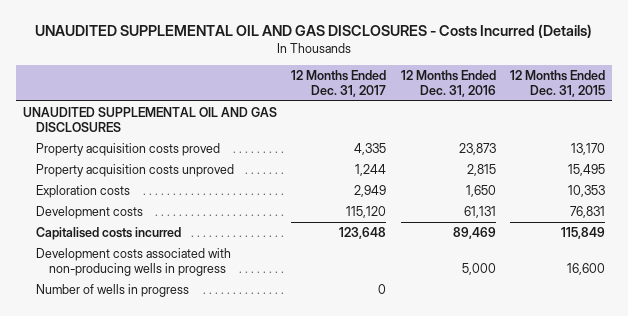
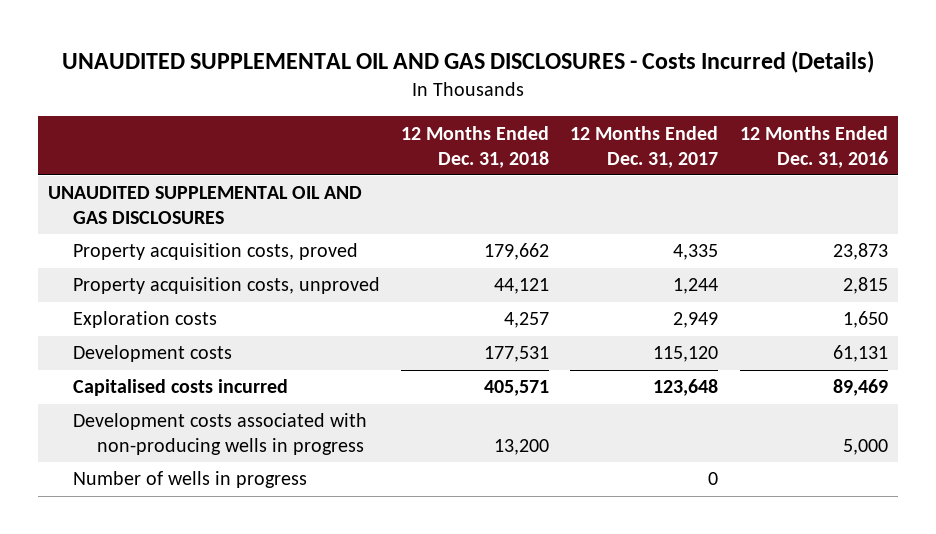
[509,70,605,98] 12 Months Ended Dec. 31, 2015 -> none
none -> [401,125,550,168] 12 Months Ended Dec. 31, 2018
[36,142,221,156] Property acquisition costs proved -> [72,243,358,261] Property acquisition costs, proved
[36,163,235,177] Property acquisition costs unproved -> [72,277,380,295] Property acquisition costs, unproved

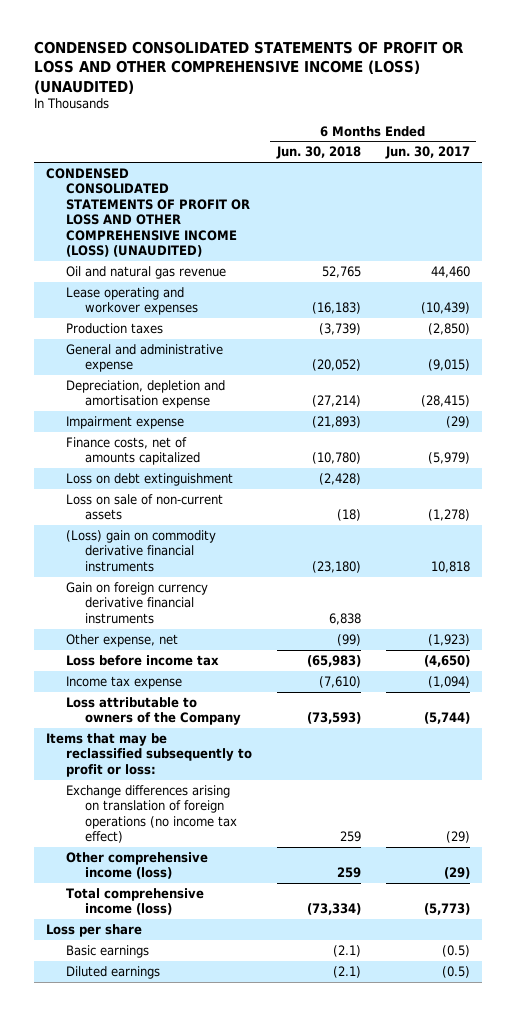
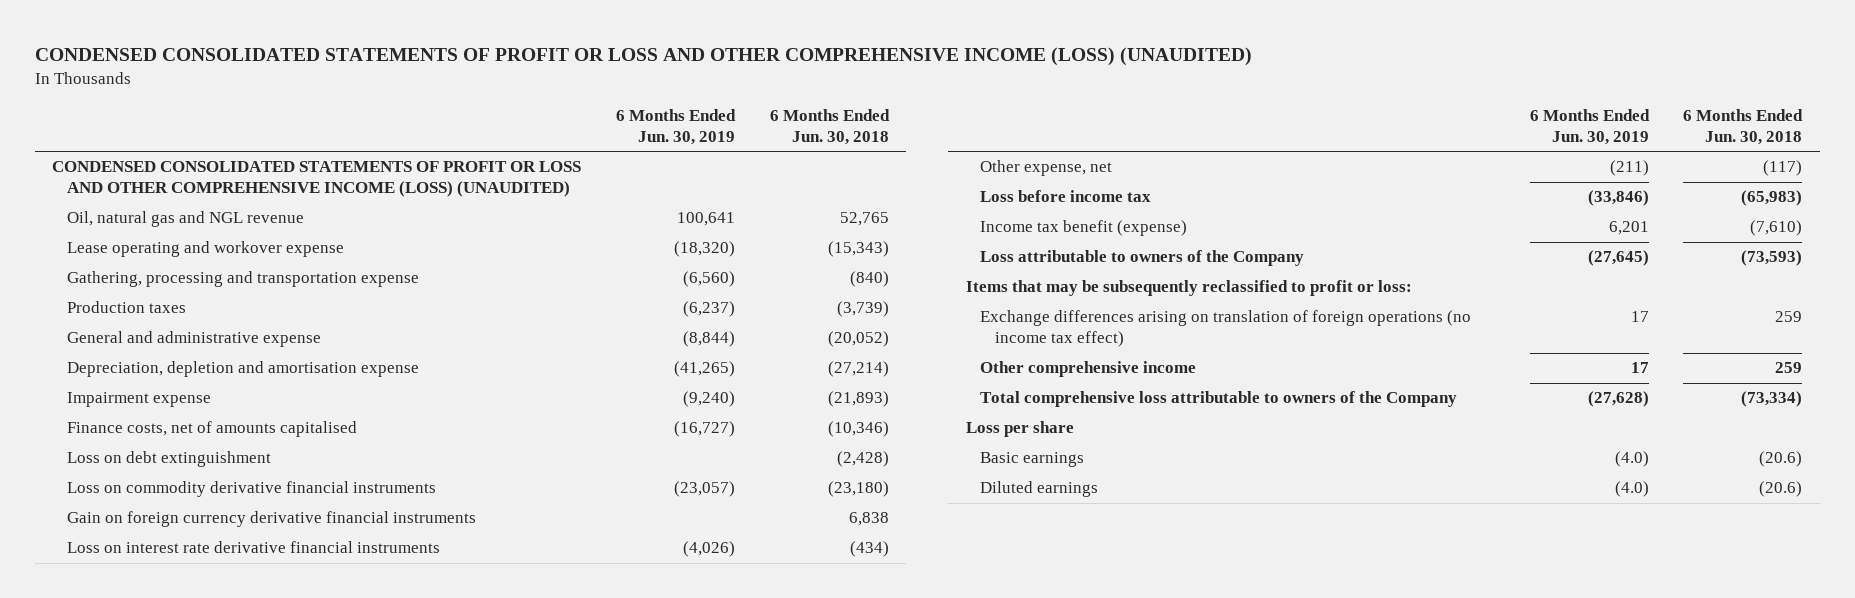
[384,146,470,160] Jun. 30, 2017 -> none
none -> [616,108,737,145] 6 Months Ended Jun. 30, 2019
[65,265,226,279] Oil and natural gas revenue -> [66,211,304,228] Oil, natural gas and NGL revenue
[65,286,199,316] Lease operating and workover expenses -> [66,241,344,258] Lease operating and workover expense
[311,302,361,315] (16,183) -> [827,241,889,258] (15,343)
none -> [66,271,419,288] Gathering, processing and transportation expense
[65,436,201,466] Finance costs, net of amounts capitalized -> [66,421,357,438] Finance costs, net of amounts capitalised
[311,452,361,465] (10,780) -> [827,421,889,438] (10,346)
[65,493,223,521] Loss on sale of non-current assets -> none
[65,529,216,572] (Loss) gain on commodity derivative financial instruments -> [66,481,436,498] Loss on commodity derivative financial instruments
none -> [66,541,440,554] Loss on interest rate derivative financial instruments
[336,633,361,646] (99) -> [1763,160,1803,177] (117)
[65,675,182,689] Income tax expense -> [980,220,1188,237] Income tax benefit (expense)
[46,732,252,777] Items that may be reclassified subsequently to profit or loss: -> [965,280,1412,297] Items that may be subsequently reclassified to profit or loss:
[65,851,208,880] Other comprehensive income (loss) -> [980,361,1197,378] Other comprehensive income
[65,887,204,916] Total comprehensive income (loss) -> [980,391,1458,408] Total comprehensive loss attributable to owners of the Company
[332,944,361,957] (2.1) -> [1759,451,1803,468] (20.6)
[332,965,361,978] (2.1) -> [1759,481,1803,498] (20.6)

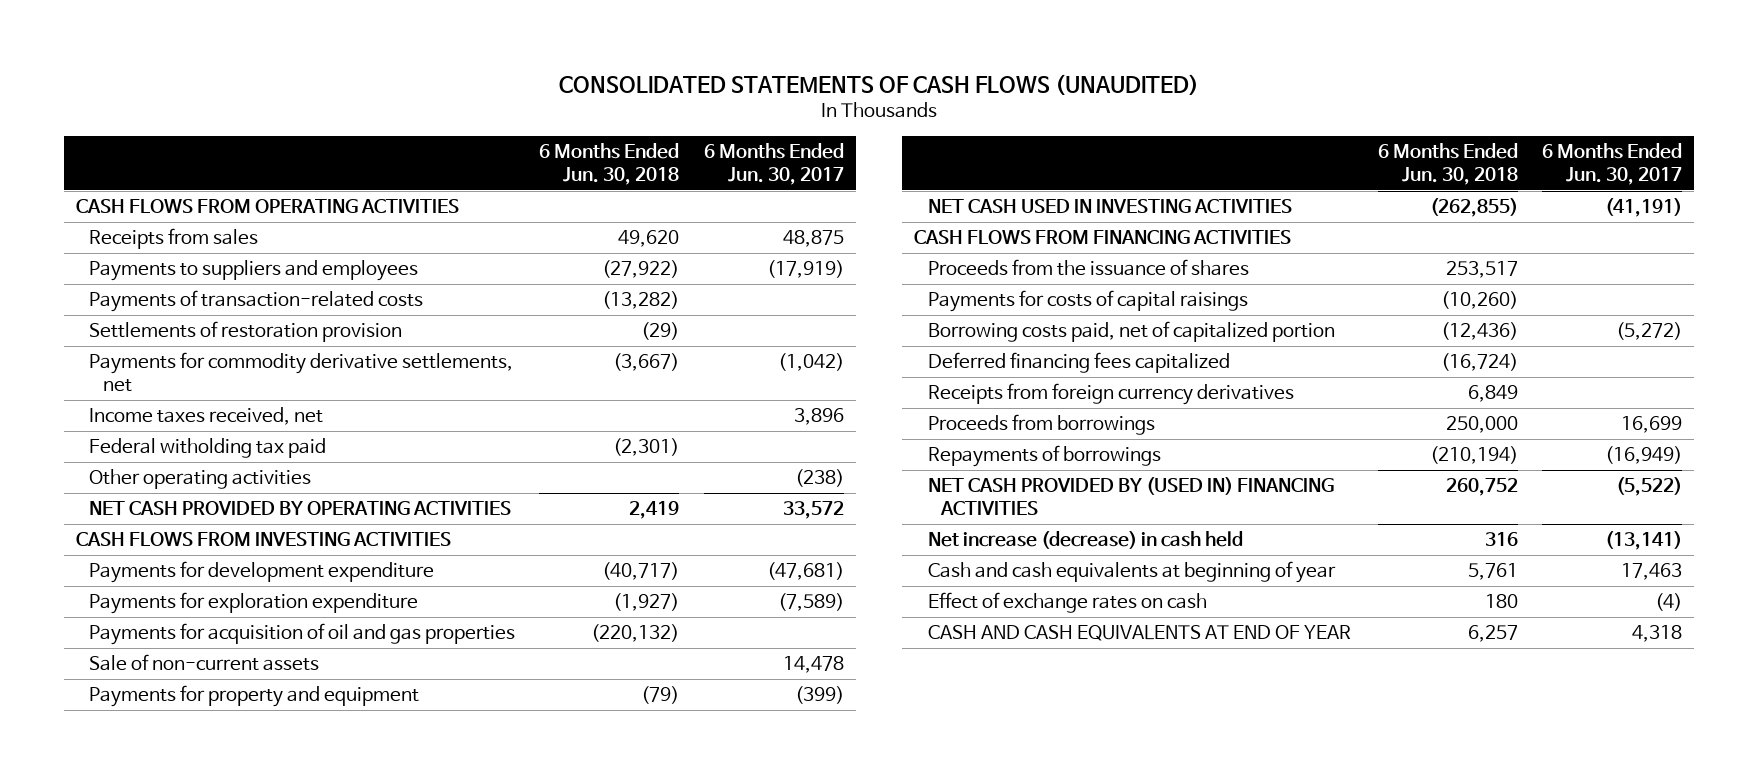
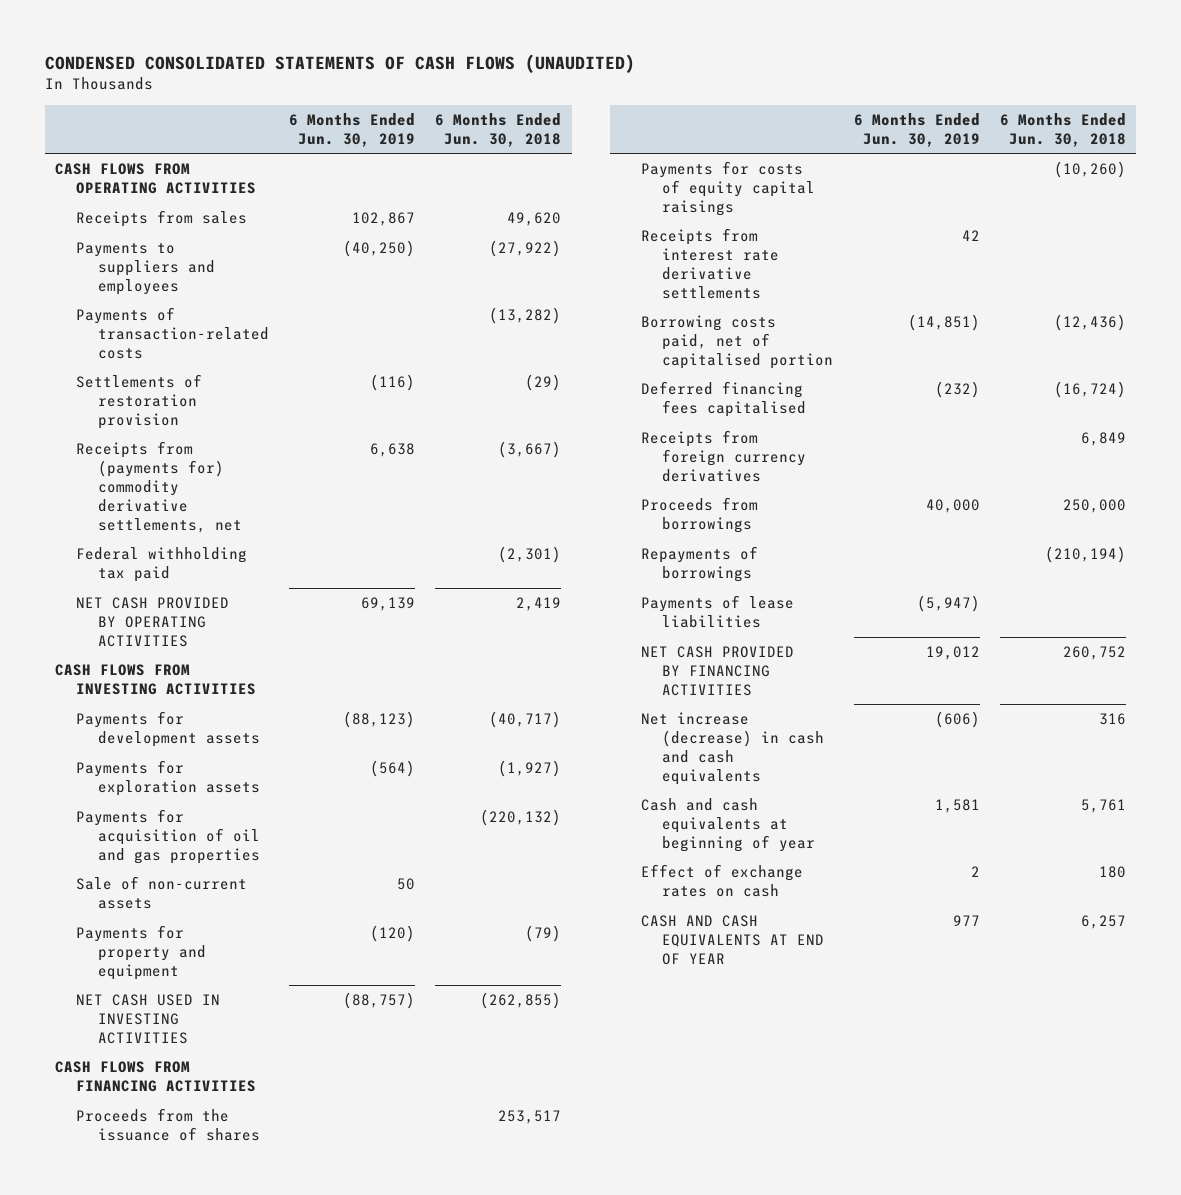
[558,74,1199,96] CONSOLIDATED STATEMENTS OF CASH FLOWS (UNAUDITED) -> [45,53,636,73] CONDENSED CONSOLIDATED STATEMENTS OF CASH FLOWS (UNAUDITED)
[703,143,844,186] 6 Months Ended Jun. 30, 2017 -> none
none -> [289,112,416,147] 6 Months Ended Jun. 30, 2019
[89,407,324,426] Income taxes received, net -> none
[89,469,312,490] Other operating activities -> none
[89,352,514,393] Payments for commodity derivative settlements, net -> [76,441,242,533] Receipts from (payments for) commodity derivative settlements, net
[89,438,327,459] Federal witholding tax paid -> [76,547,248,583] Federal withholding tax paid
[89,561,435,584] Payments for development expenditure -> [76,711,260,748] Payments for development assets
[89,592,419,615] Payments for exploration expenditure -> [76,760,260,797] Payments for exploration assets
[927,290,1248,313] Payments for costs of capital raisings -> [641,161,816,216] Payments for costs of equity capital raisings
none -> [641,228,780,299] Receipts from interest rate derivative settlements
[927,321,1335,343] Borrowing costs paid, net of capitalized portion -> [641,315,834,369] Borrowing costs paid, net of capitalised portion
[927,352,1230,374] Deferred financing fees capitalized -> [641,381,807,418] Deferred financing fees capitalised
none -> [641,595,795,629] Payments of lease liabilities
[927,477,1334,516] NET CASH PROVIDED BY (USED IN) FINANCING ACTIVITIES -> [641,646,795,696] NET CASH PROVIDED BY FINANCING ACTIVITIES
[927,531,1243,550] Net increase (decrease) in cash held -> [641,712,825,785] Net increase (decrease) in cash and cash equivalents

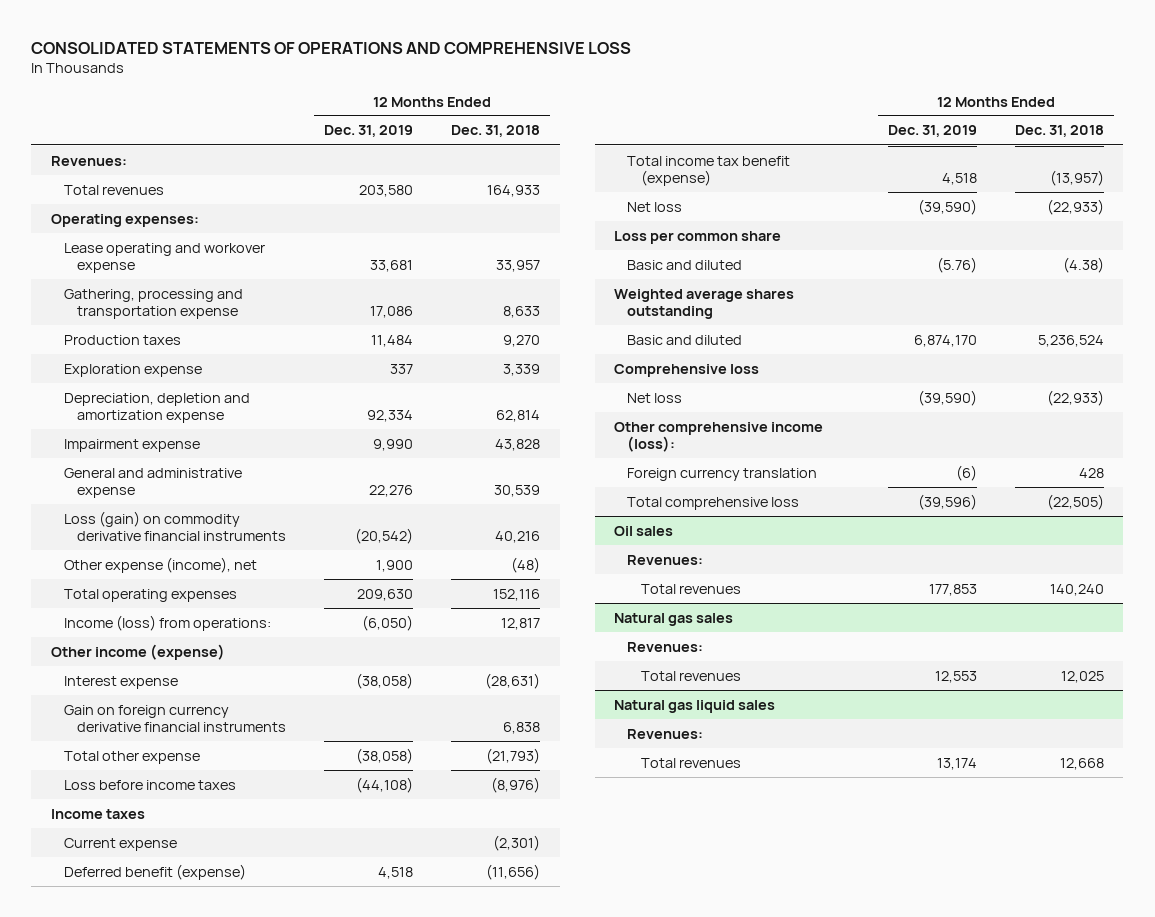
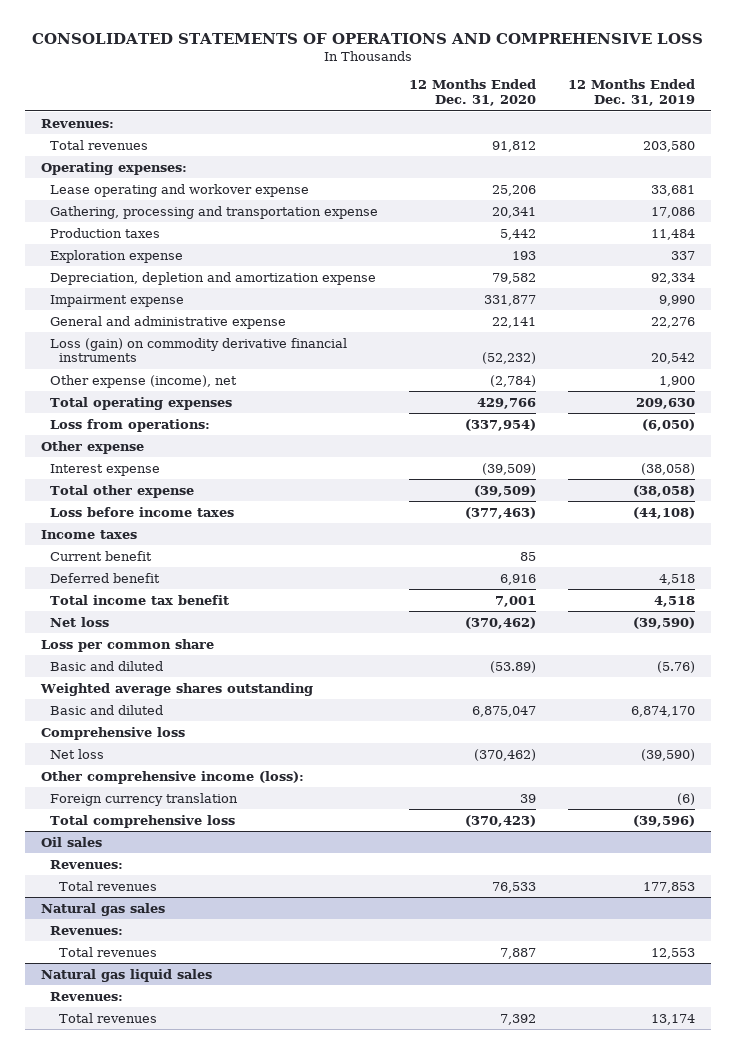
[451,125,541,138] Dec. 31, 2018 -> none
none -> [409,79,537,106] 12 Months Ended Dec. 31, 2020
[355,528,414,545] (20,542) -> [650,353,695,365] 20,542
[63,614,271,631] Income (loss) from operations: -> [49,418,210,432] Loss from operations:
[50,643,225,660] Other income (expense) -> [40,440,144,454] Other expense
[63,704,286,733] Gain on foreign currency derivative financial instruments -> none
[63,837,177,851] Current expense -> [49,550,152,561] Current benefit
[63,863,246,880] Deferred benefit (expense) -> [49,572,160,583] Deferred benefit
[627,155,791,187] Total income tax benefit (expense) -> [49,594,229,605] Total income tax benefit

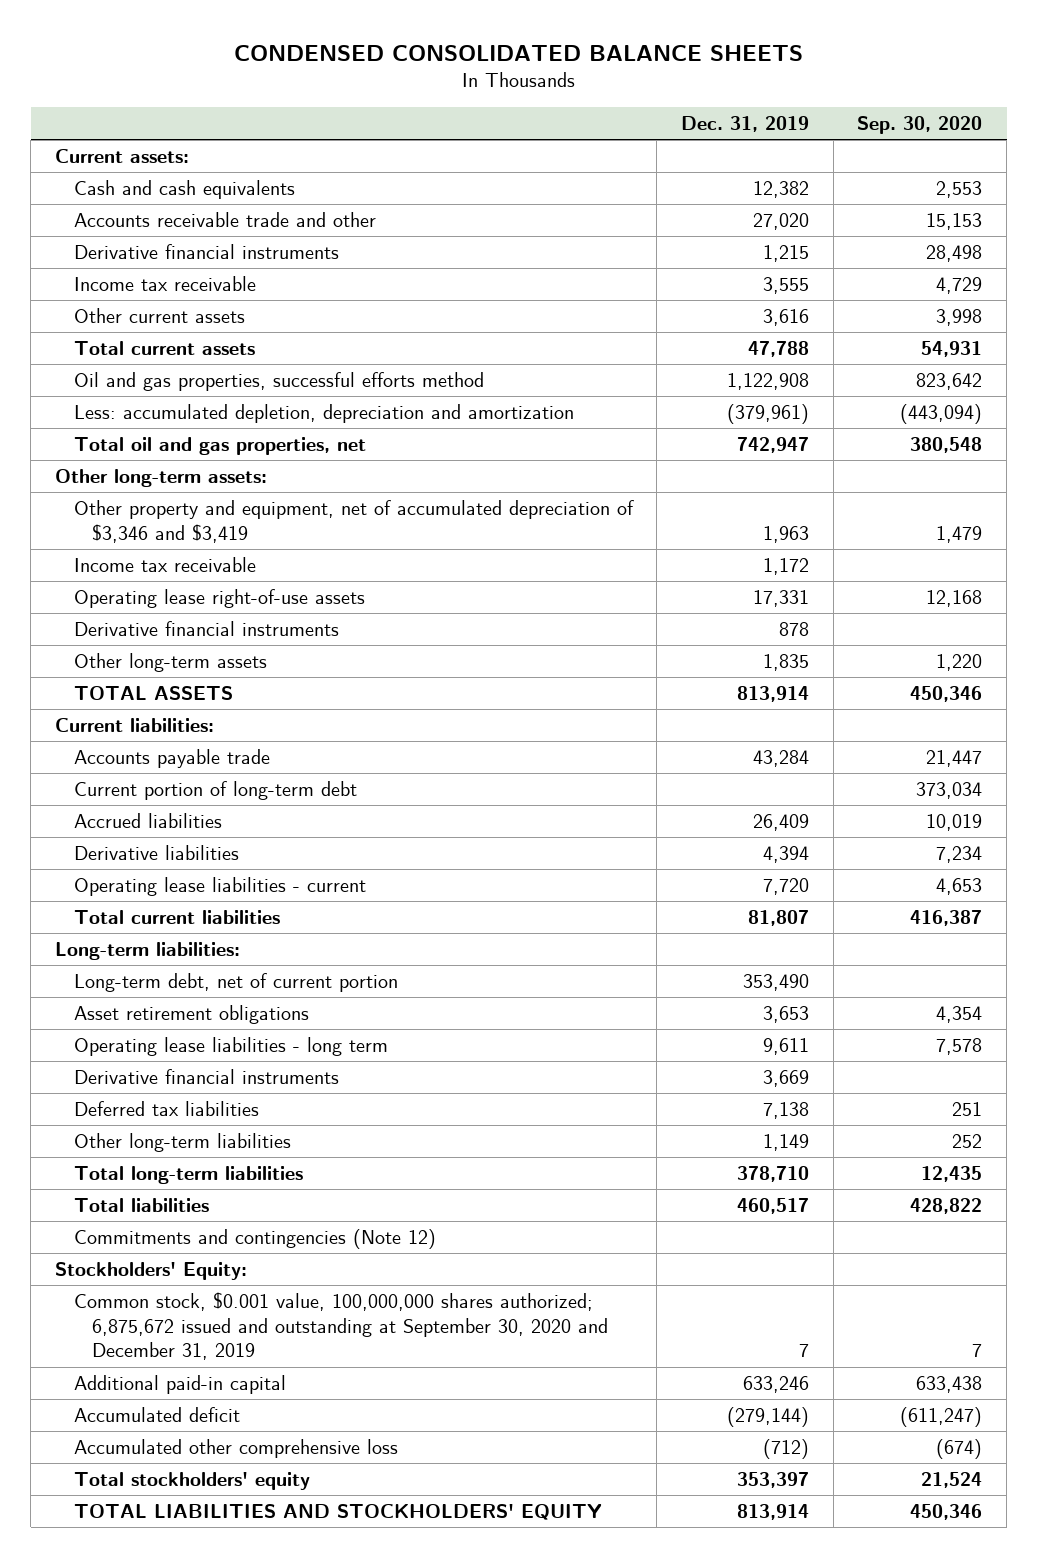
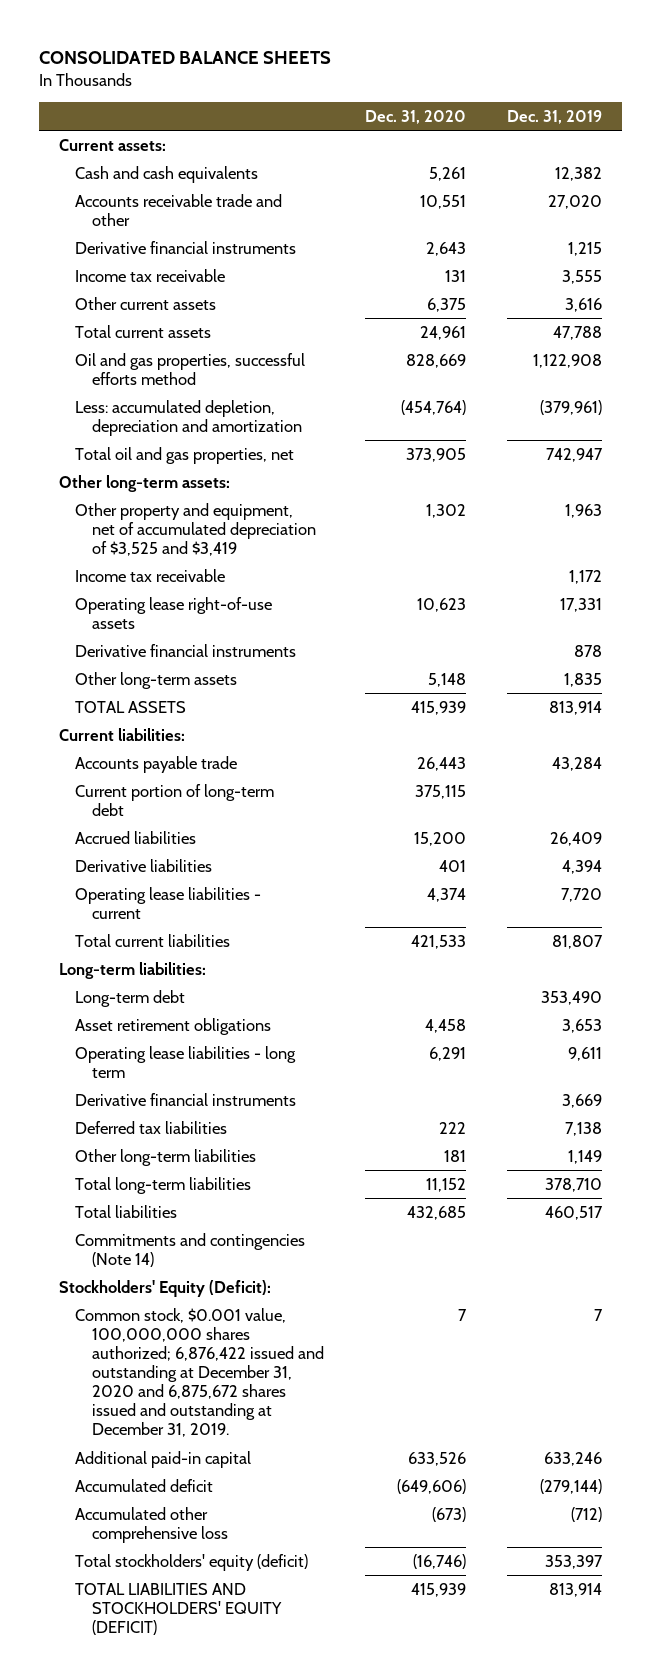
[233,45,803,62] CONDENSED CONSOLIDATED BALANCE SHEETS -> [38,50,331,64] CONSOLIDATED BALANCE SHEETS
[857,115,983,134] Sep. 30, 2020 -> none
none -> [364,109,466,124] Dec. 31, 2020
[73,499,634,543] Other property and equipment, net of accumulated depreciation of $3,346 and $3,419 -> [75,502,316,556] Other property and equipment, net of accumulated depreciation of $3,525 and $3,419
[73,972,398,992] Long-term debt, net of current portion -> [75,989,186,1007] Long-term debt
[73,1228,436,1249] Commitments and contingencies (Note 12) -> [75,1232,306,1267] Commitments and contingencies (Note 14)
[54,1261,247,1280] Stockholders' Equity: -> [59,1279,272,1297] Stockholders' Equity (Deficit):
[73,1291,609,1361] Common stock, $0.001 value, 100,000,000 shares authorized; 6,875,672 issued and outstanding at September 30, 2020 and December 31, 2019 -> [75,1307,324,1438] Common stock, $0.001 value, 100,000,000 shares authorized; 6,876,422 issued and outstanding at December 31, 2020 and 6,875,672 shares issued and outstanding at December 31, 2019.
[73,1471,310,1490] Total stockholders' equity -> [75,1553,309,1571] Total stockholders' equity (deficit)
[73,1503,602,1520] TOTAL LIABILITIES AND STOCKHOLDERS' EQUITY -> [75,1582,282,1635] TOTAL LIABILITIES AND STOCKHOLDERS' EQUITY (DEFICIT)

